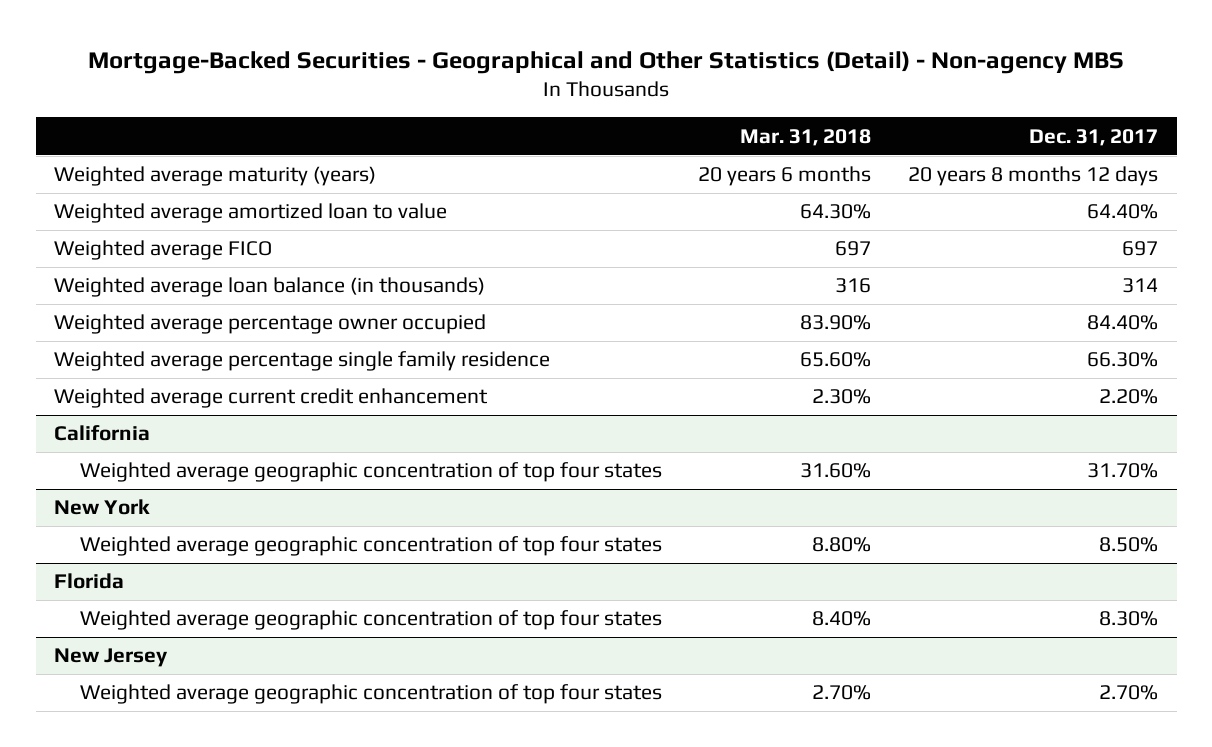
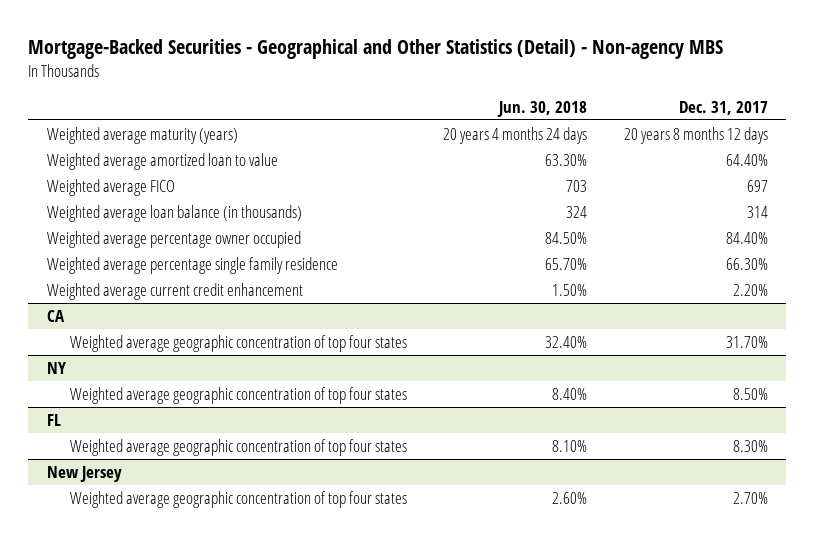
[740,128,872,146] Mar. 31, 2018 -> none
none -> [497,100,588,117] Jun. 30, 2018
[54,425,151,442] California -> [46,310,65,323] CA
[54,499,151,516] New York -> [46,362,66,375] NY
[54,573,125,590] Florida -> [46,414,61,427] FL

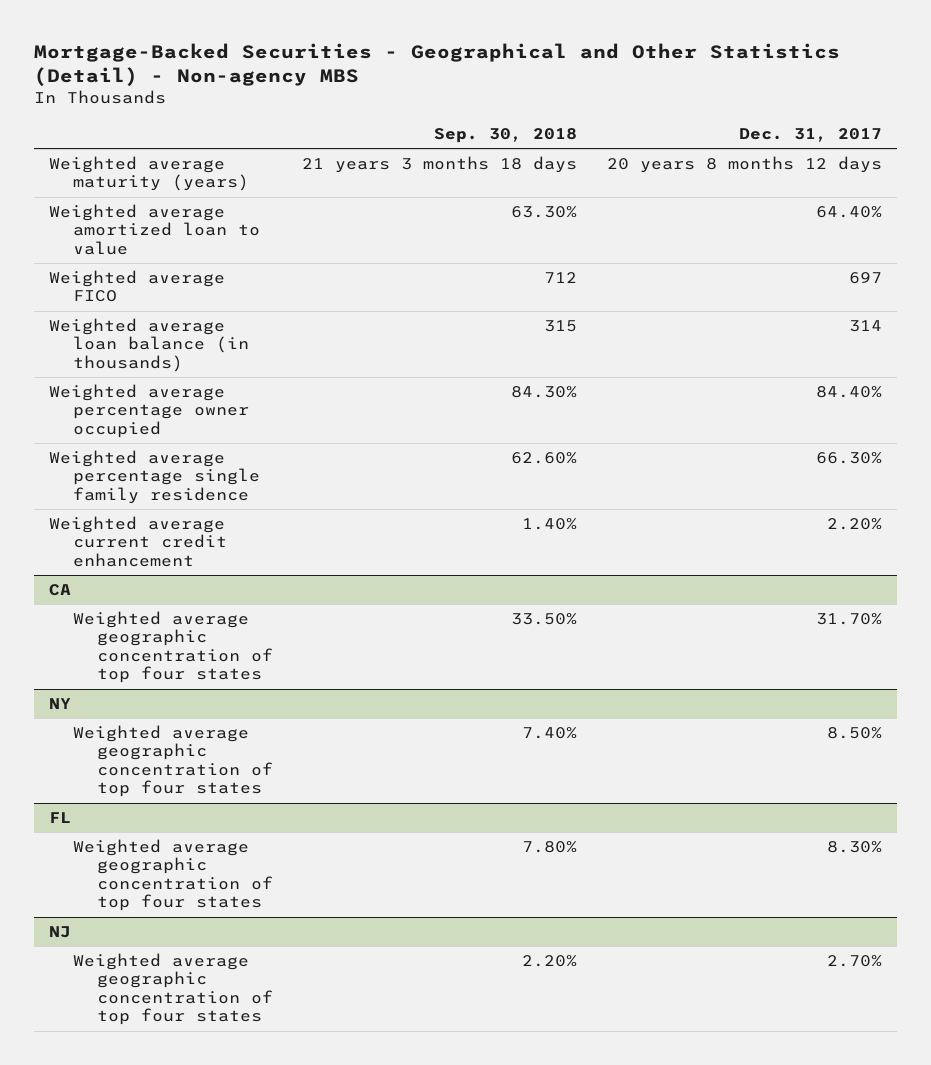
[497,100,588,117] Jun. 30, 2018 -> none
none -> [434,127,578,143] Sep. 30, 2018
[46,466,122,483] New Jersey -> [49,926,72,939] NJ

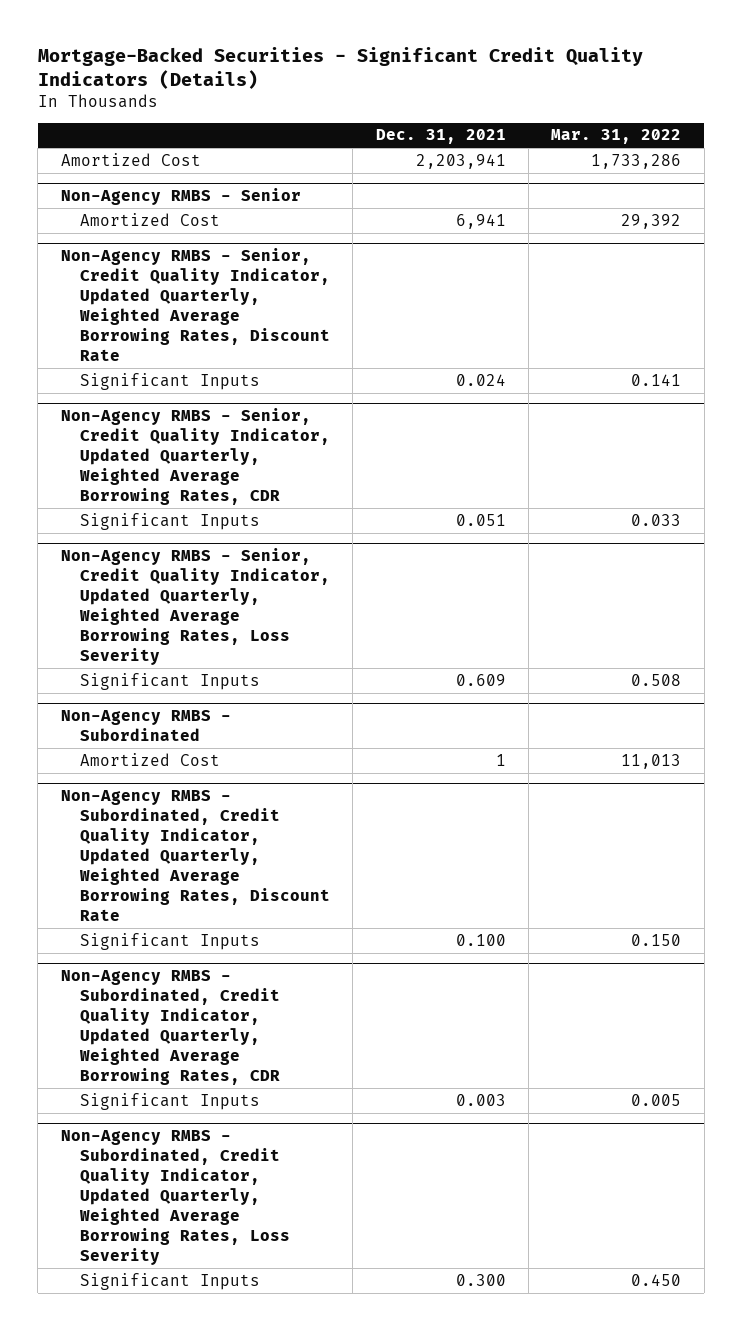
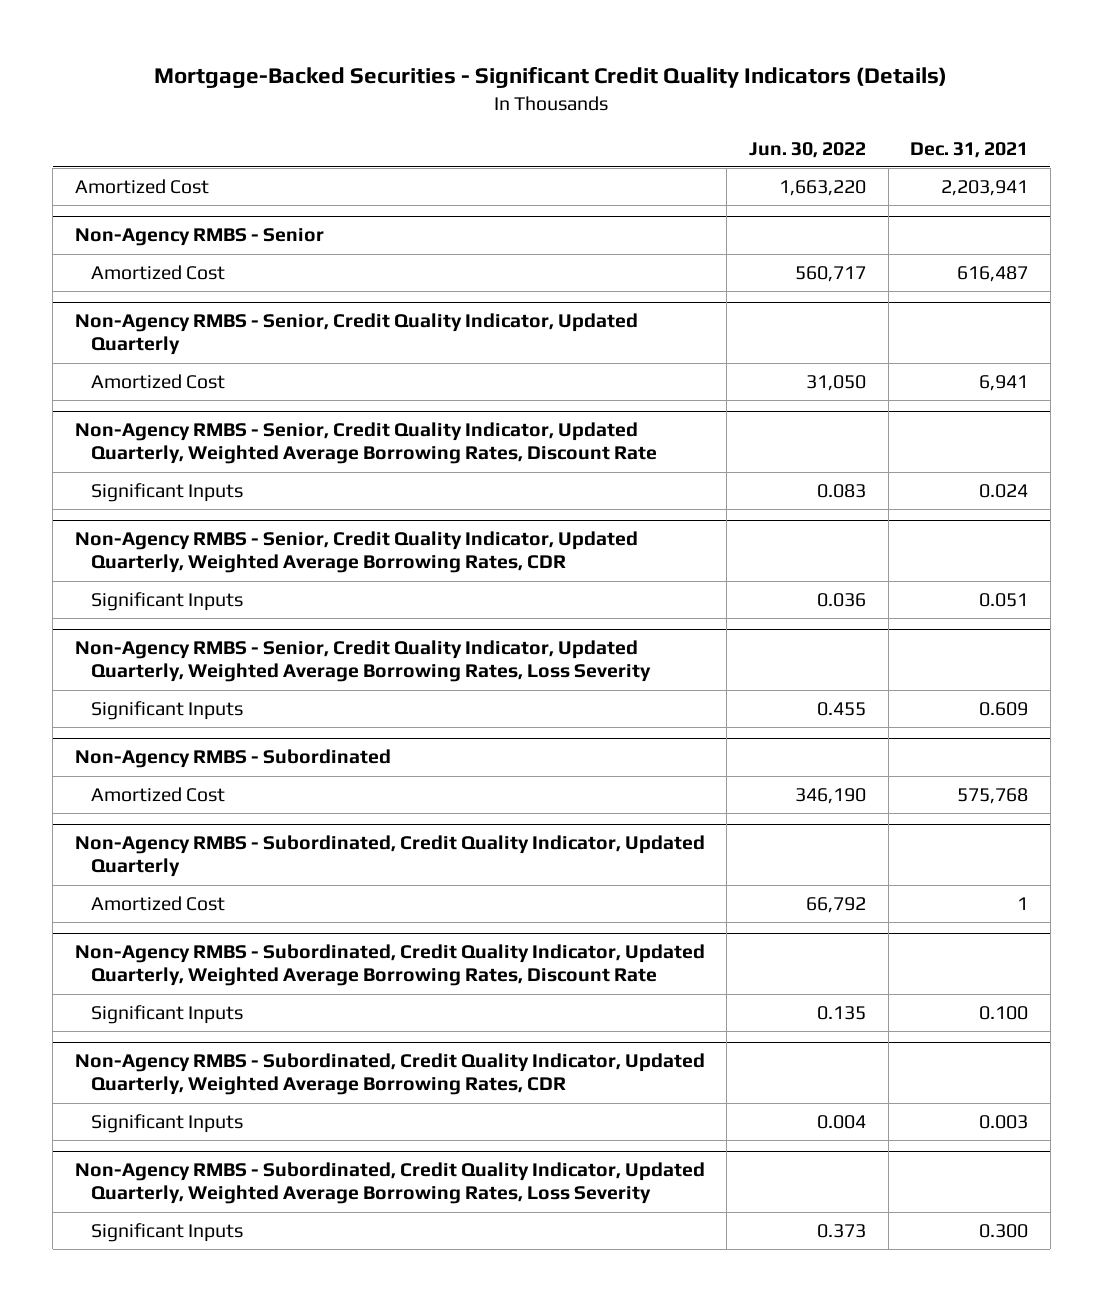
[551,129,682,145] Mar. 31, 2022 -> none
none -> [748,141,866,158] Jun. 30, 2022
none -> [90,265,225,281] Amortized Cost
none -> [74,313,638,356] Non-Agency RMBS - Senior, Credit Quality Indicator, Updated Quarterly
none -> [90,787,225,803] Amortized Cost
none -> [74,835,705,878] Non-Agency RMBS - Subordinated, Credit Quality Indicator, Updated Quarterly

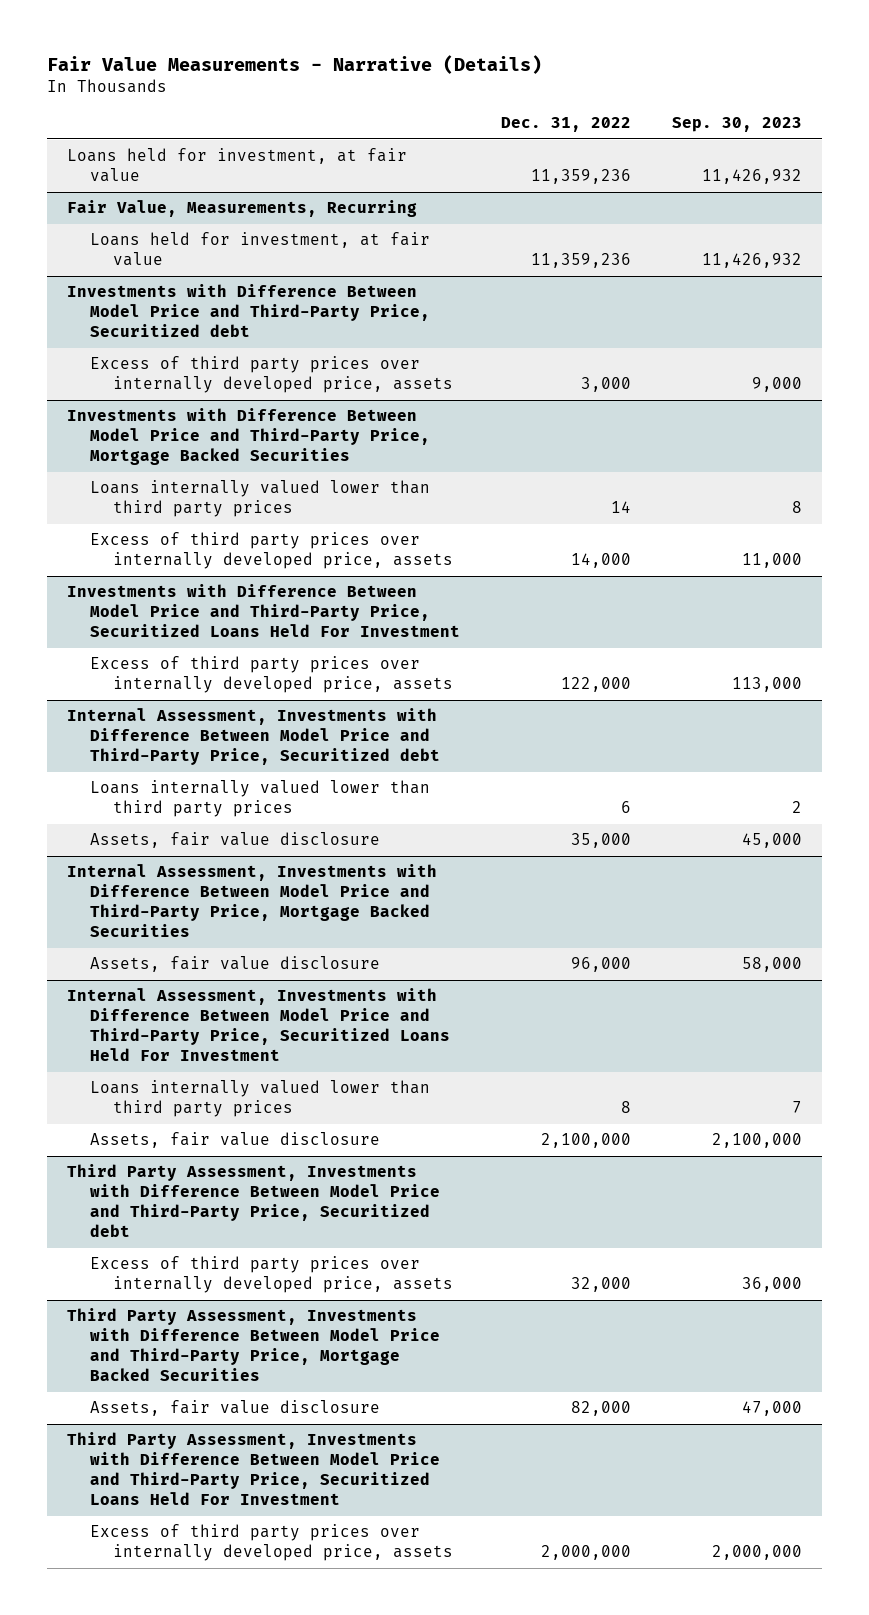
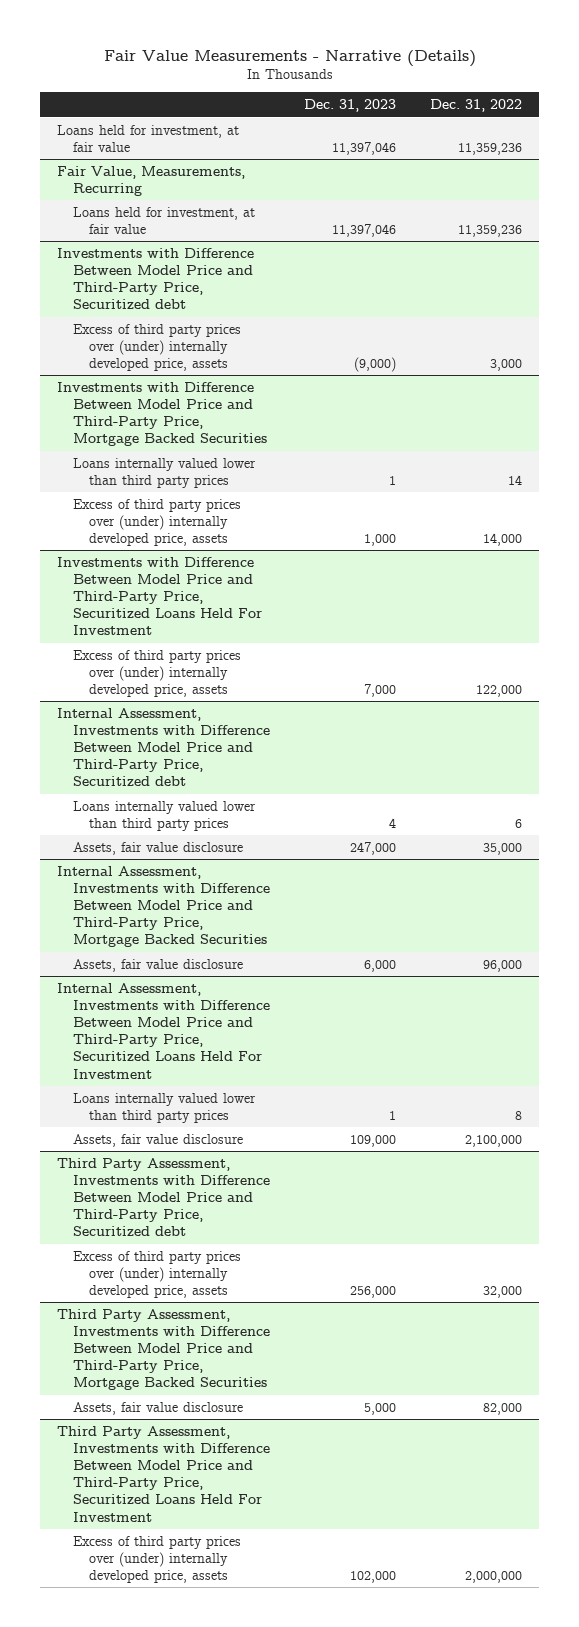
[671,117,802,133] Sep. 30, 2023 -> none
none -> [304,99,397,113] Dec. 31, 2023
[90,356,454,394] Excess of third party prices over internally developed price, assets -> [73,323,242,372] Excess of third party prices over (under) internally developed price, assets
[90,532,454,570] Excess of third party prices over internally developed price, assets -> [73,498,242,547] Excess of third party prices over (under) internally developed price, assets
[90,656,454,694] Excess of third party prices over internally developed price, assets -> [73,649,242,698] Excess of third party prices over (under) internally developed price, assets
[90,1256,454,1294] Excess of third party prices over internally developed price, assets -> [73,1250,242,1299] Excess of third party prices over (under) internally developed price, assets
[90,1524,454,1562] Excess of third party prices over internally developed price, assets -> [73,1535,242,1584] Excess of third party prices over (under) internally developed price, assets

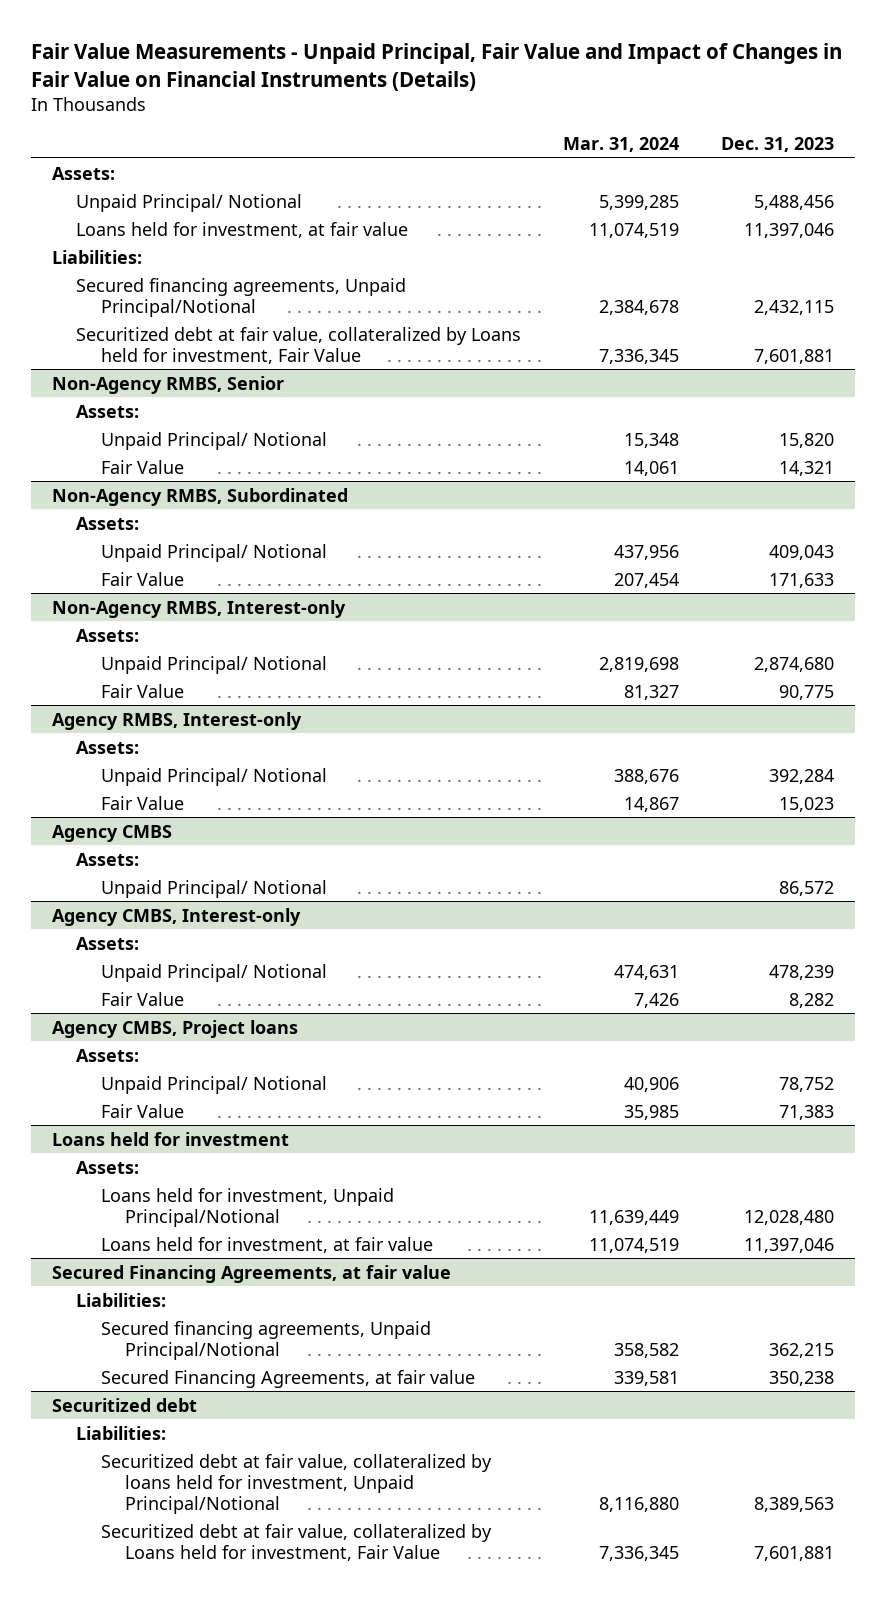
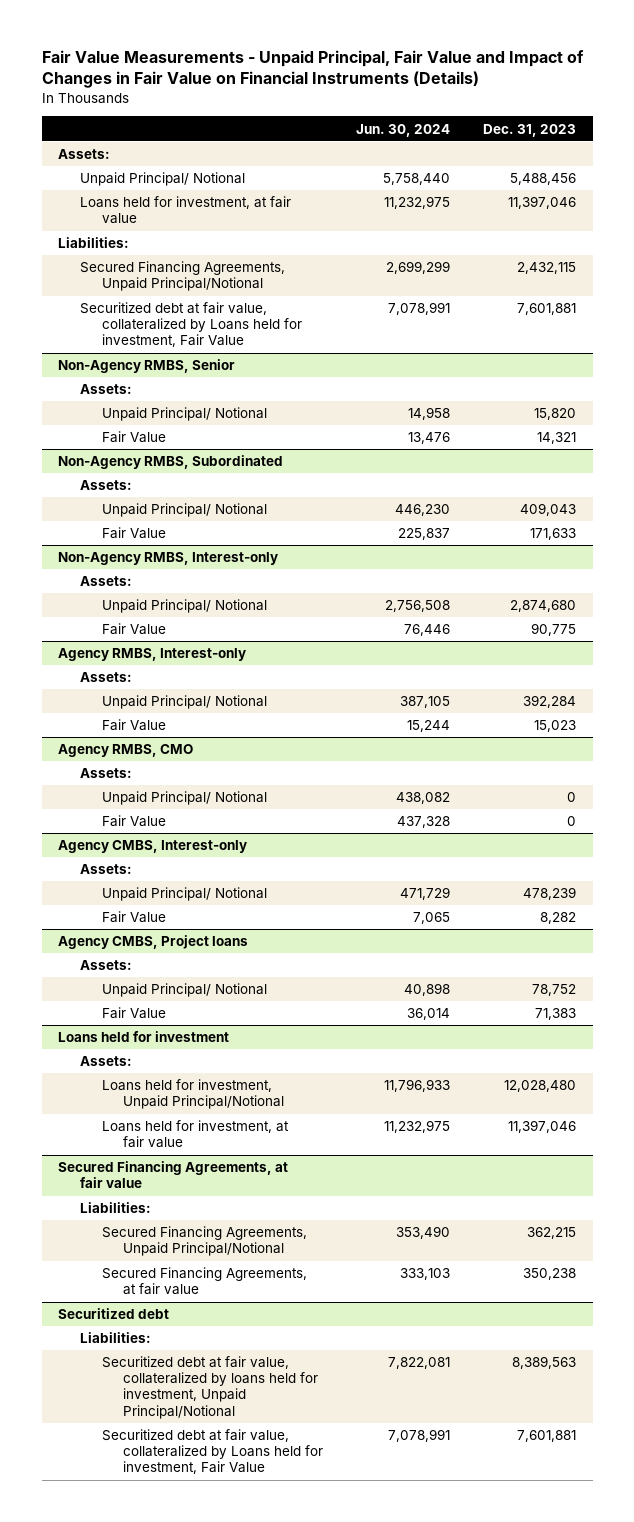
[563,136,680,152] Mar. 31, 2024 -> none
none -> [356,123,451,137] Jun. 30, 2024
[76,277,407,317] Secured financing agreements, Unpaid Principal/Notional -> [79,261,285,292] Secured Financing Agreements, Unpaid Principal/Notional
[51,824,172,842] Agency CMBS -> none
none -> [58,744,194,758] Agency RMBS, CMO
[779,880,835,896] 86,572 -> [567,792,577,803] 0
none -> [101,815,166,828] Fair Value
[100,1320,431,1360] Secured financing agreements, Unpaid Principal/Notional -> [101,1226,307,1257] Secured Financing Agreements, Unpaid Principal/Notional

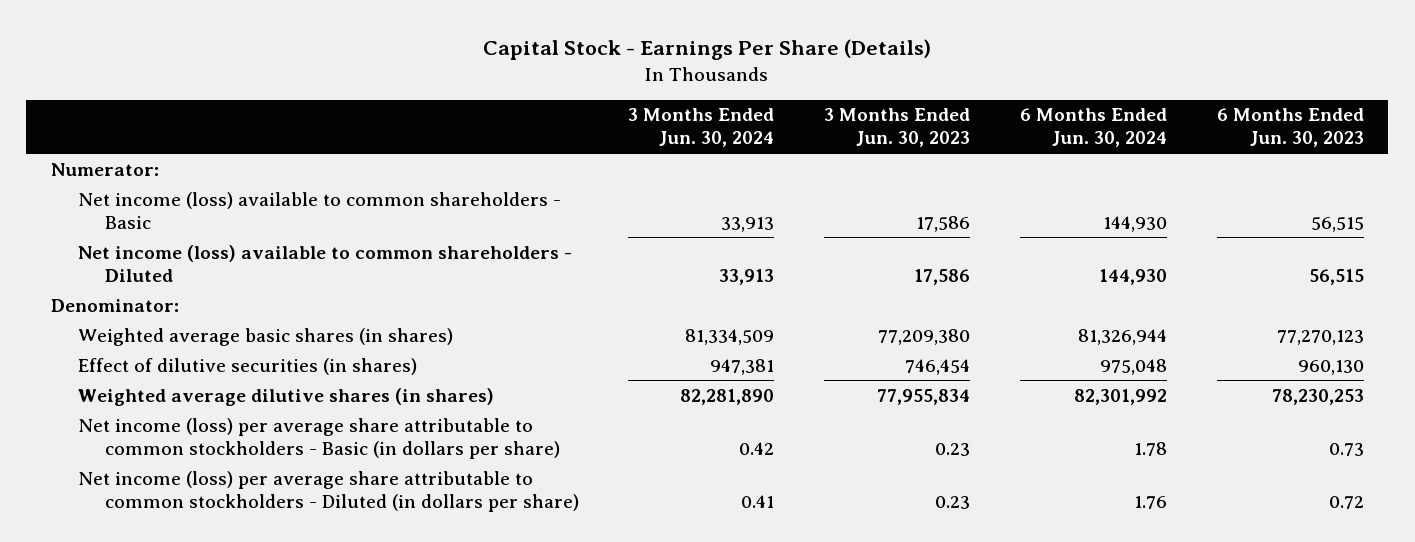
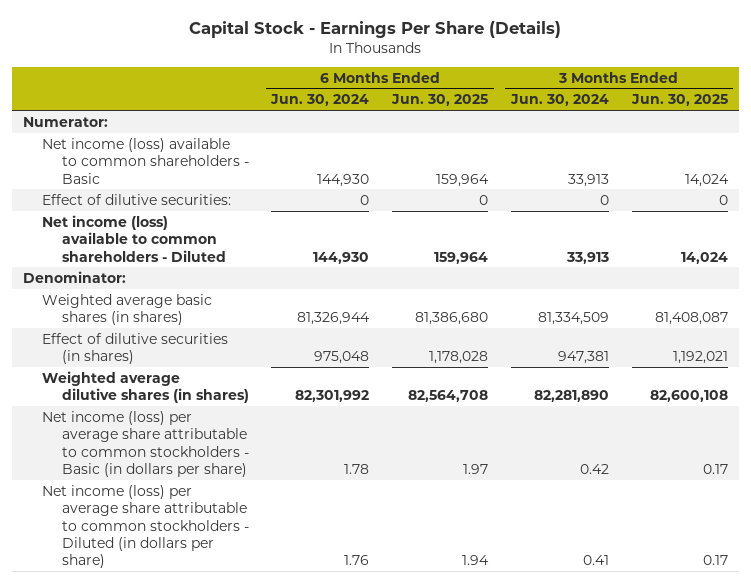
[824,108,971,148] 3 Months Ended Jun. 30, 2023 -> none
[1216,108,1364,148] 6 Months Ended Jun. 30, 2023 -> none
none -> [391,94,489,107] Jun. 30, 2025
none -> [630,94,728,107] Jun. 30, 2025
none -> [42,193,232,205] Effect of dilutive securities:

